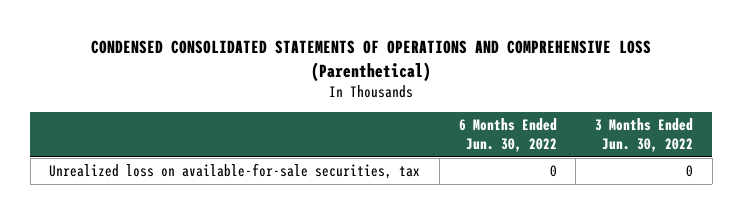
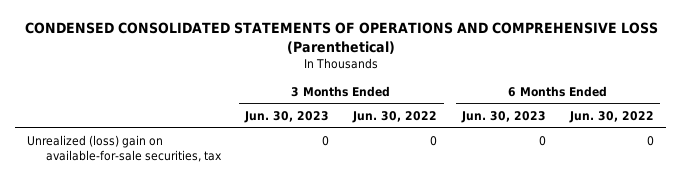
none -> [244,111,330,124] Jun. 30, 2023
none -> [460,111,546,124] Jun. 30, 2023
[49,163,421,180] Unrealized loss on available-for-sale securities, tax -> [26,135,222,163] Unrealized (loss) gain on available-for-sale securities, tax

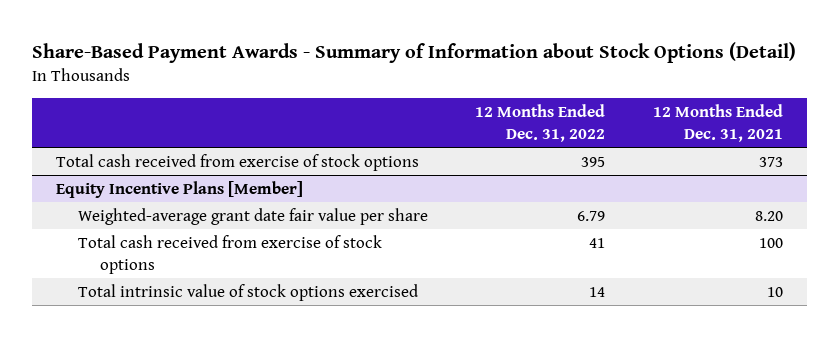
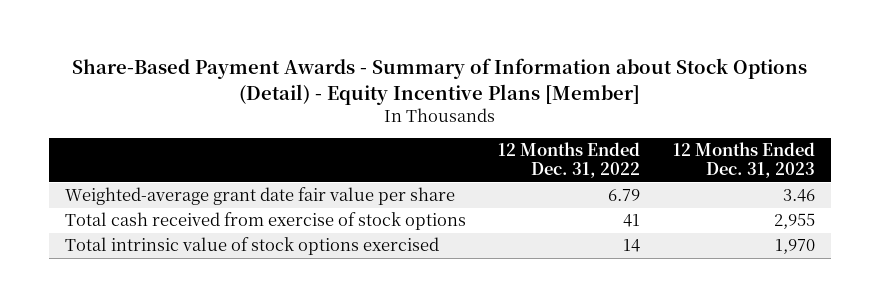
[32,42,797,64] Share-Based Payment Awards - Summary of Information about Stock Options (Detail) -> [71,58,807,105] Share-Based Payment Awards - Summary of Information about Stock Options (Detail) - Equity Incentive Plans [Member]
[652,103,783,142] 12 Months Ended Dec. 31, 2021 -> none
none -> [672,142,815,179] 12 Months Ended Dec. 31, 2023
[55,153,419,171] Total cash received from exercise of stock options -> none
[55,180,303,198] Equity Incentive Plans [Member] -> none

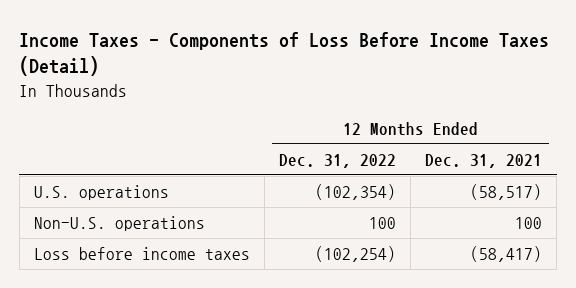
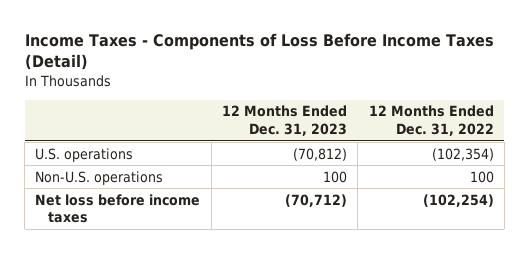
[425,153,543,168] Dec. 31, 2021 -> none
none -> [222,105,348,137] 12 Months Ended Dec. 31, 2023
[33,247,250,261] Loss before income taxes -> [35,193,201,224] Net loss before income taxes

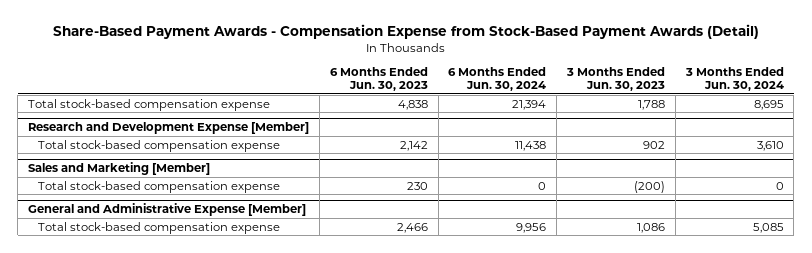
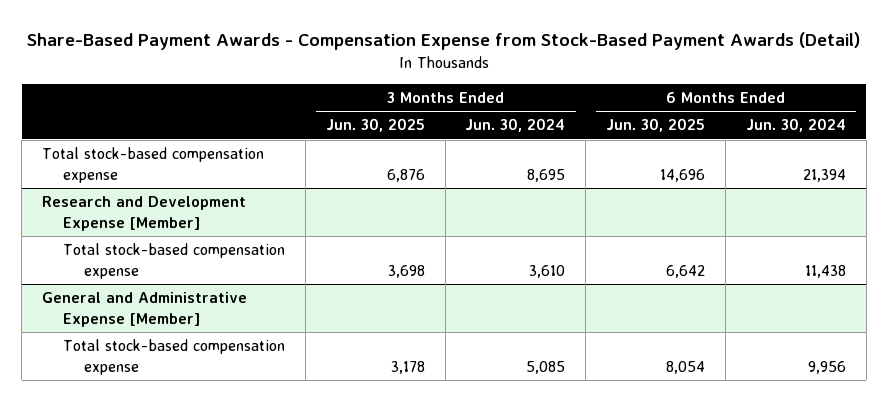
[329,66,428,92] 6 Months Ended Jun. 30, 2023 -> none
[566,66,666,92] 3 Months Ended Jun. 30, 2023 -> none
none -> [325,118,425,133] Jun. 30, 2025
none -> [606,118,706,133] Jun. 30, 2025
[28,162,211,176] Sales and Marketing [Member] -> none
[38,180,281,193] Total stock-based compensation expense -> none

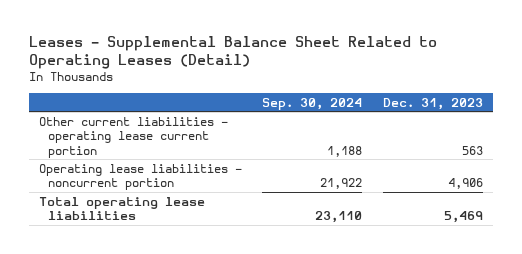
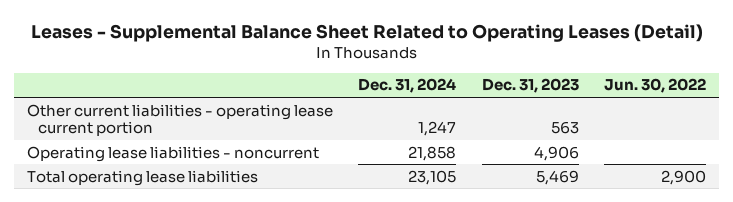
[262,97,363,110] Sep. 30, 2024 -> none
none -> [358,78,457,94] Dec. 31, 2024
none -> [604,78,707,94] Jun. 30, 2022
[38,163,242,191] Operating lease liabilities - noncurrent portion -> [26,145,319,162] Operating lease liabilities - noncurrent

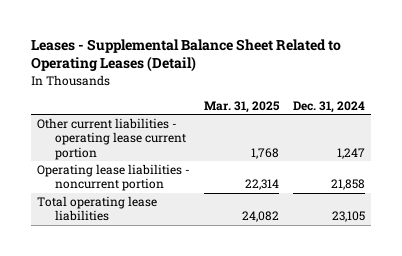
[481,78,579,94] Dec. 31, 2023 -> none
[604,78,707,94] Jun. 30, 2022 -> none
none -> [204,101,281,114] Mar. 31, 2025
[26,145,319,162] Operating lease liabilities - noncurrent -> [37,164,191,192] Operating lease liabilities - noncurrent portion

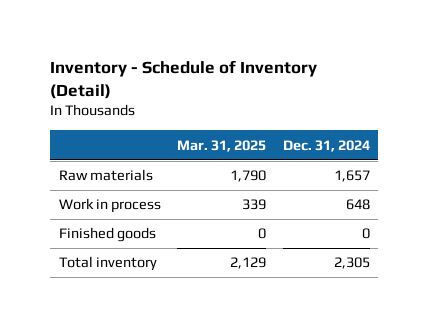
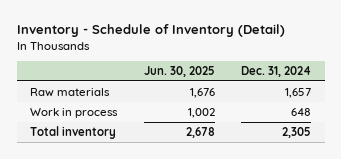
[177,139,267,152] Mar. 31, 2025 -> none
none -> [143,65,215,77] Jun. 30, 2025
[58,227,156,243] Finished goods -> none

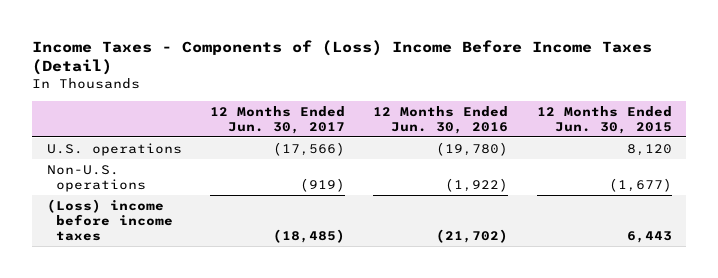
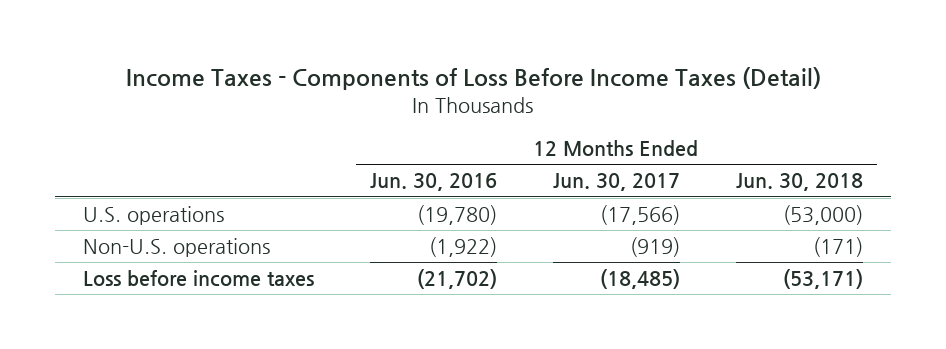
[32,39,653,76] Income Taxes - Components of (Loss) Income Before Income Taxes (Detail) -> [125,67,821,91] Income Taxes - Components of Loss Before Income Taxes (Detail)
[536,105,672,134] 12 Months Ended Jun. 30, 2015 -> none
none -> [736,173,864,192] Jun. 30, 2018
[46,198,173,242] (Loss) income before income taxes -> [82,270,314,288] Loss before income taxes

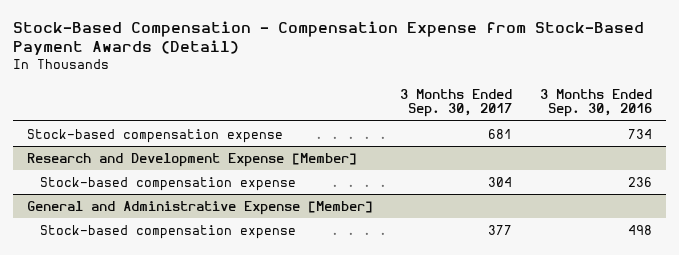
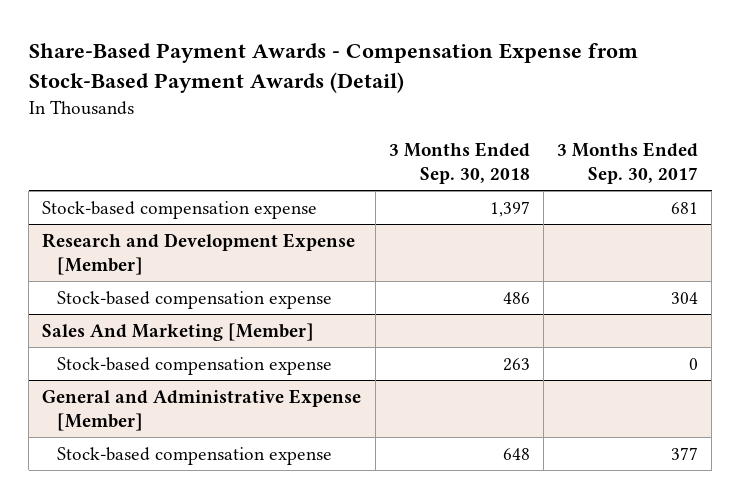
[12,20,644,56] Stock-Based Compensation - Compensation Expense from Stock-Based Payment Awards (Detail) -> [28,43,638,94] Share-Based Payment Awards - Compensation Expense from Stock-Based Payment Awards (Detail)
[540,88,653,118] 3 Months Ended Sep. 30, 2016 -> none
none -> [388,141,530,185] 3 Months Ended Sep. 30, 2018
none -> [42,322,315,341] Sales And Marketing [Member]
none -> [57,356,333,375] Stock-based compensation expense

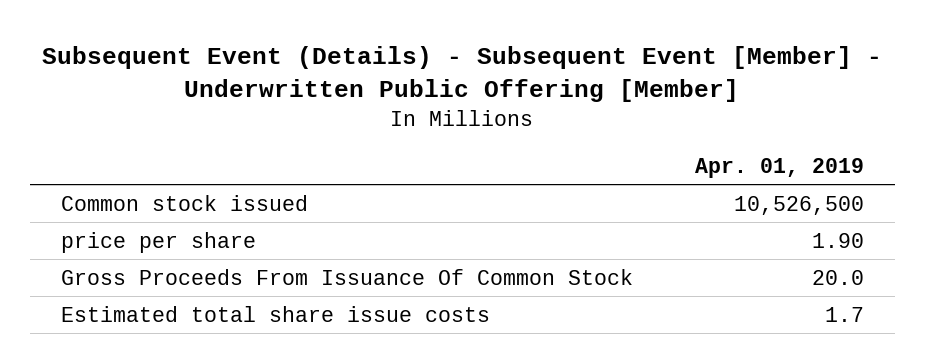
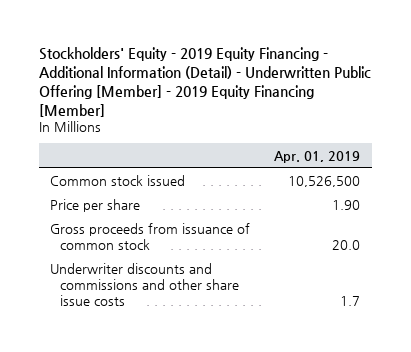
[42,45,883,102] Subsequent Event (Details) - Subsequent Event [Member] - Underwritten Public Offering [Member] -> [38,46,371,117] Stockholders' Equity - 2019 Equity Financing - Additional Information (Detail) - Underwritten Public Offering [Member] - 2019 Equity Financing [Member]
[61,231,257,253] price per share -> [50,199,141,213] Price per share
[61,268,634,285] Gross Proceeds From Issuance Of Common Stock -> [50,223,251,251] Gross proceeds from issuance of common stock
[61,305,491,322] Estimated total share issue costs -> [50,263,239,307] Underwriter discounts and commissions and other share issue costs

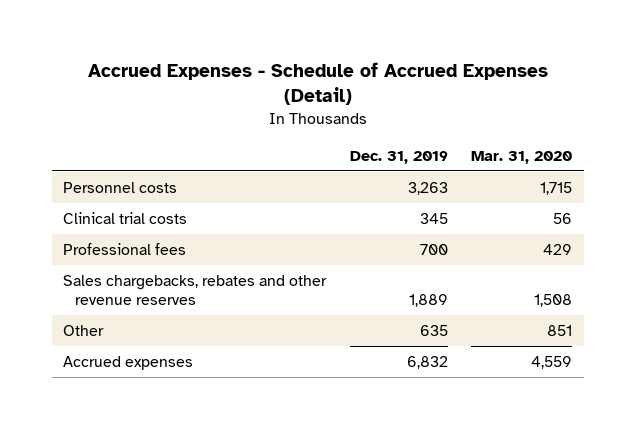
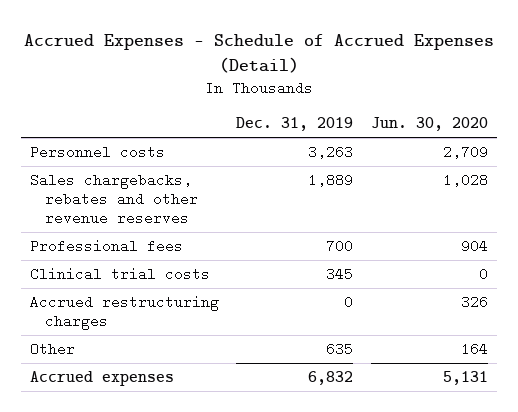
[471,150,573,164] Mar. 31, 2020 -> none
none -> [371,117,489,132] Jun. 30, 2020
[63,242,187,255] Professional fees -> [29,238,183,253] Professional fees
[63,211,188,224] Clinical trial costs -> [29,266,210,281] Clinical trial costs
none -> [29,294,219,330] Accrued restructuring charges

